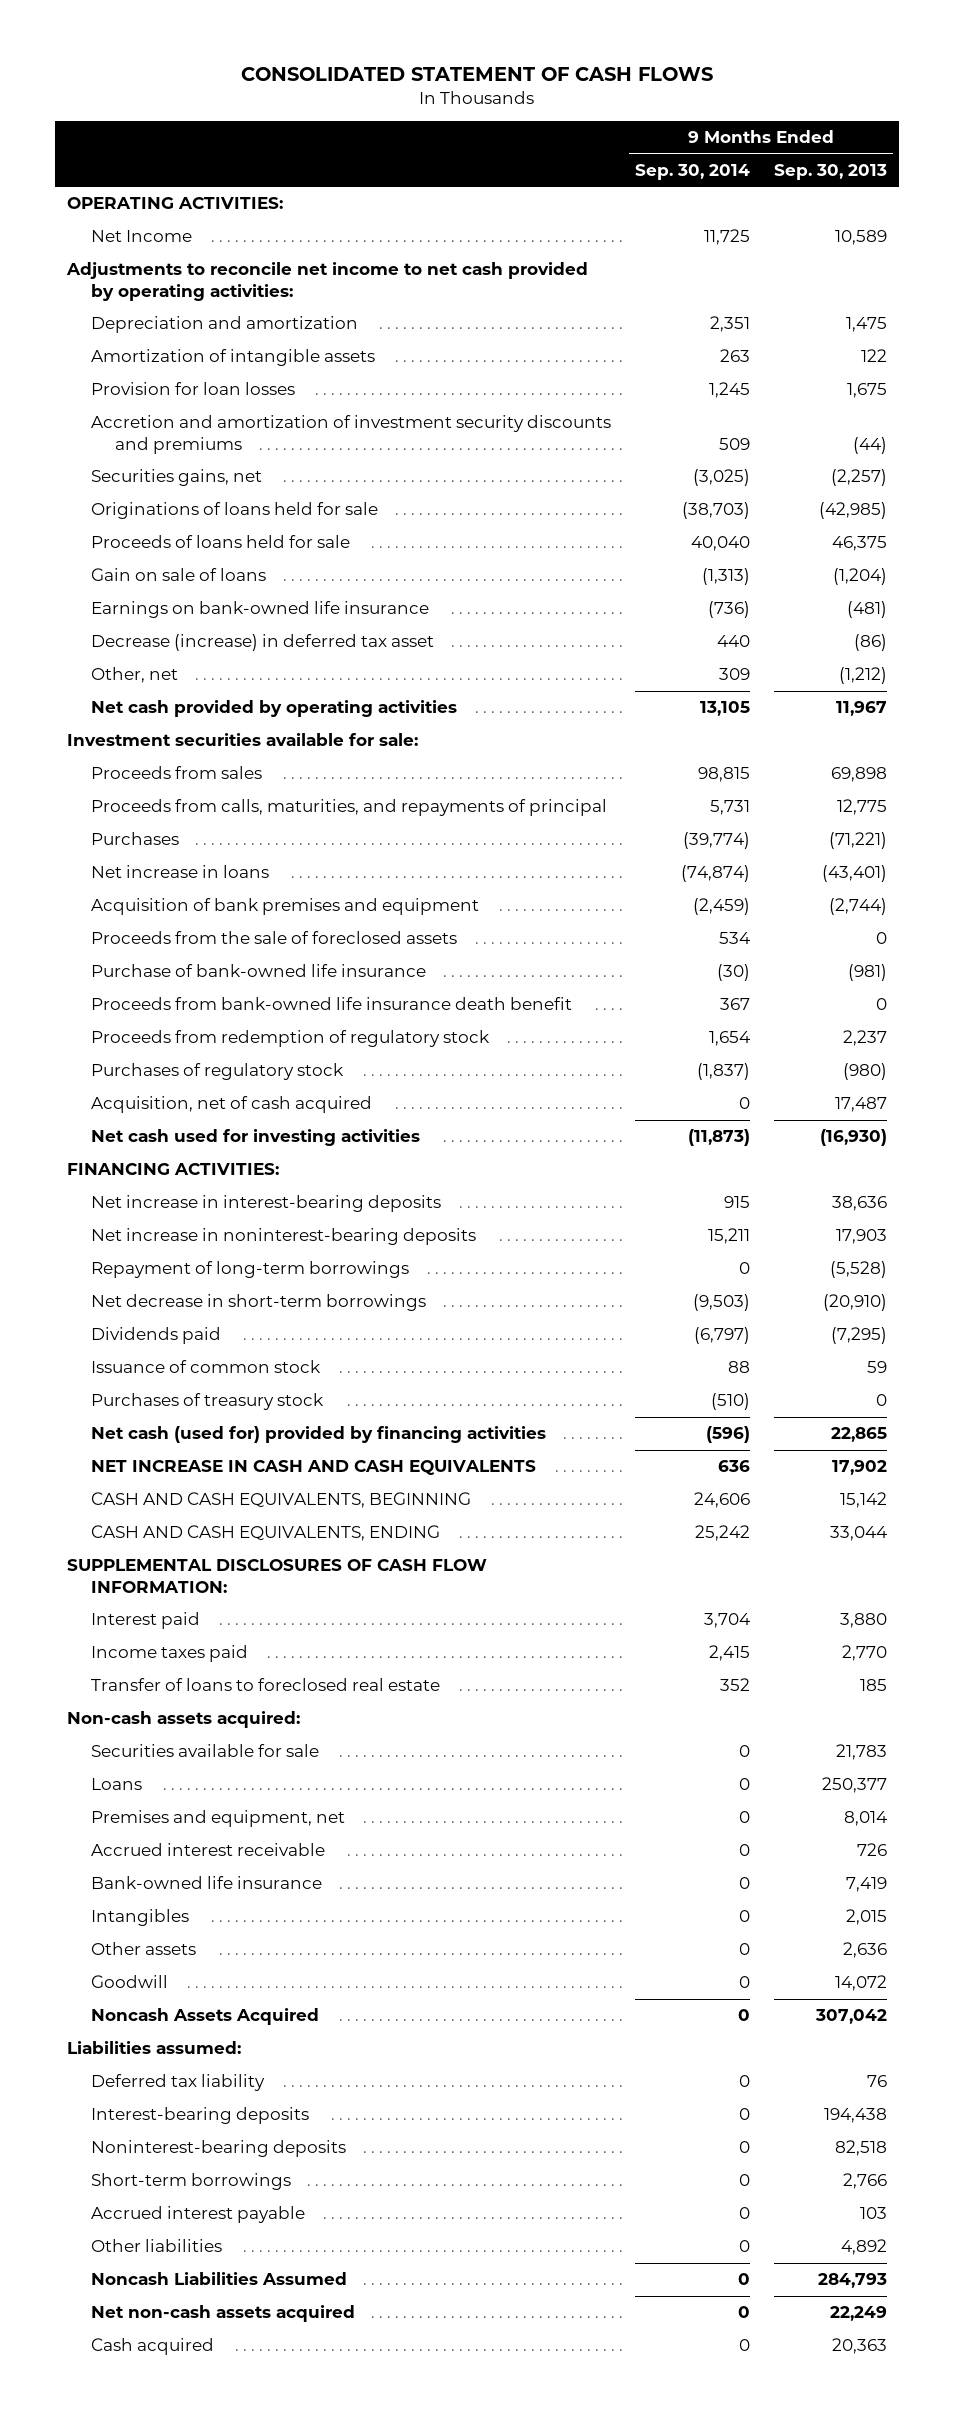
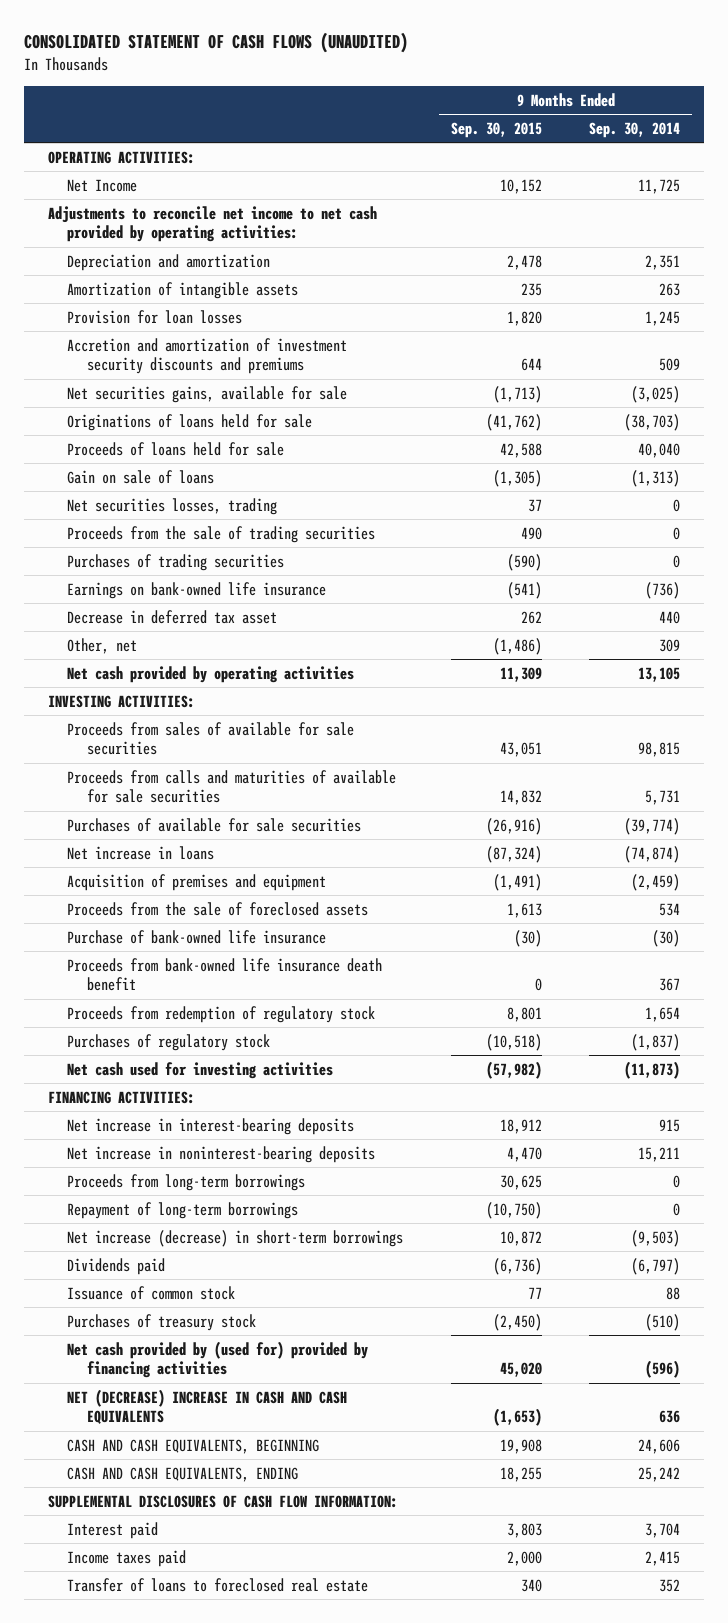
[240,66,713,81] CONSOLIDATED STATEMENT OF CASH FLOWS -> [23,32,408,54] CONSOLIDATED STATEMENT OF CASH FLOWS (UNAUDITED)
[773,163,887,180] Sep. 30, 2013 -> none
none -> [450,121,542,138] Sep. 30, 2015
[90,469,262,487] Securities gains, net -> [67,385,348,403] Net securities gains, available for sale
none -> [67,497,278,515] Net securities losses, trading
none -> [67,525,376,543] Proceeds from the sale of trading securities
none -> [67,553,285,571] Purchases of trading securities
[90,634,434,652] Decrease (increase) in deferred tax asset -> [67,609,278,624] Decrease in deferred tax asset
[66,733,418,747] Investment securities available for sale: -> none
none -> [47,694,195,708] INVESTING ACTIVITIES:
[90,766,262,780] Proceeds from sales -> [67,721,355,755] Proceeds from sales of available for sale securities
[90,799,607,817] Proceeds from calls, maturities, and repayments of principal -> [67,769,397,803] Proceeds from calls and maturities of available for sale securities
[90,832,179,846] Purchases -> [67,817,362,832] Purchases of available for sale securities
[90,898,479,916] Acquisition of bank premises and equipment -> [67,873,327,891] Acquisition of premises and equipment
[90,1096,372,1114] Acquisition, net of cash acquired -> none
none -> [67,1173,306,1191] Proceeds from long-term borrowings
[90,1294,426,1312] Net decrease in short-term borrowings -> [67,1229,404,1247] Net increase (decrease) in short-term borrowings
[90,1426,546,1444] Net cash (used for) provided by financing activities -> [67,1340,369,1378] Net cash provided by (used for) provided by financing activities
[90,1460,536,1476] NET INCREASE IN CASH AND CASH EQUIVALENTS -> [67,1388,348,1424] NET (DECREASE) INCREASE IN CASH AND CASH EQUIVALENTS
[66,1711,300,1729] Non-cash assets acquired: -> none
[90,1744,319,1758] Securities available for sale -> none
[90,1778,142,1791] Loans -> none
[90,1810,345,1828] Premises and equipment, net -> none
[90,1843,325,1857] Accrued interest receivable -> none
[90,1876,322,1890] Bank-owned life insurance -> none
[90,1909,189,1927] Intangibles -> none
[90,1942,196,1956] Other assets -> none
[90,1975,168,1989] Goodwill -> none
[90,2008,319,2026] Noncash Assets Acquired -> none
[66,2041,241,2055] Liabilities assumed: -> none
[90,2074,265,2092] Deferred tax liability -> none
[90,2107,309,2125] Interest-bearing deposits -> none
[90,2140,346,2158] Noninterest-bearing deposits -> none
[90,2173,291,2191] Short-term borrowings -> none
[90,2206,305,2224] Accrued interest payable -> none
[90,2239,222,2253] Other liabilities -> none
[90,2272,347,2286] Noncash Liabilities Assumed -> none
[90,2305,355,2323] Net non-cash assets acquired -> none
[90,2338,214,2356] Cash acquired -> none

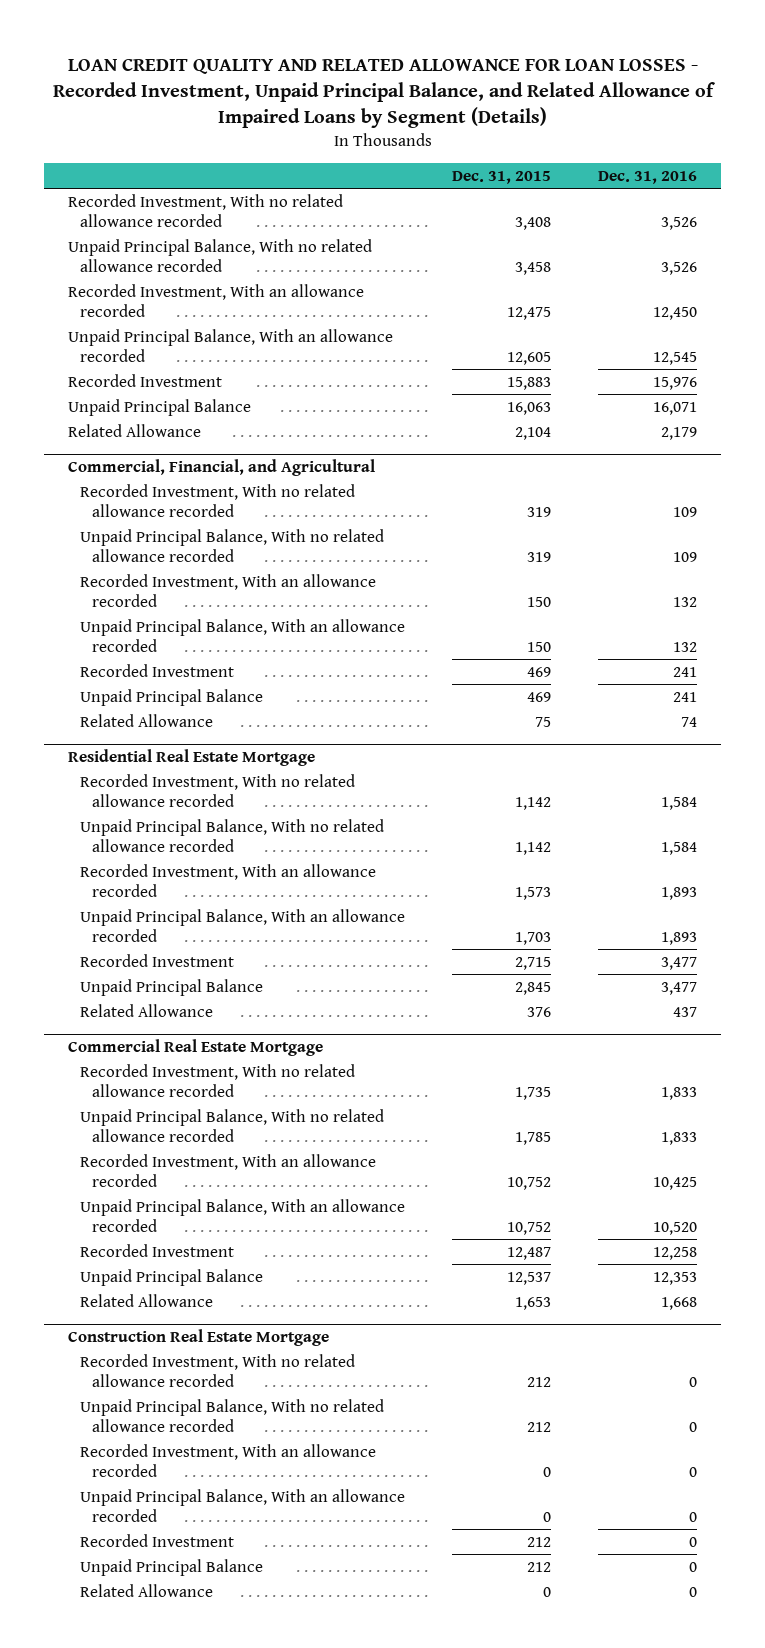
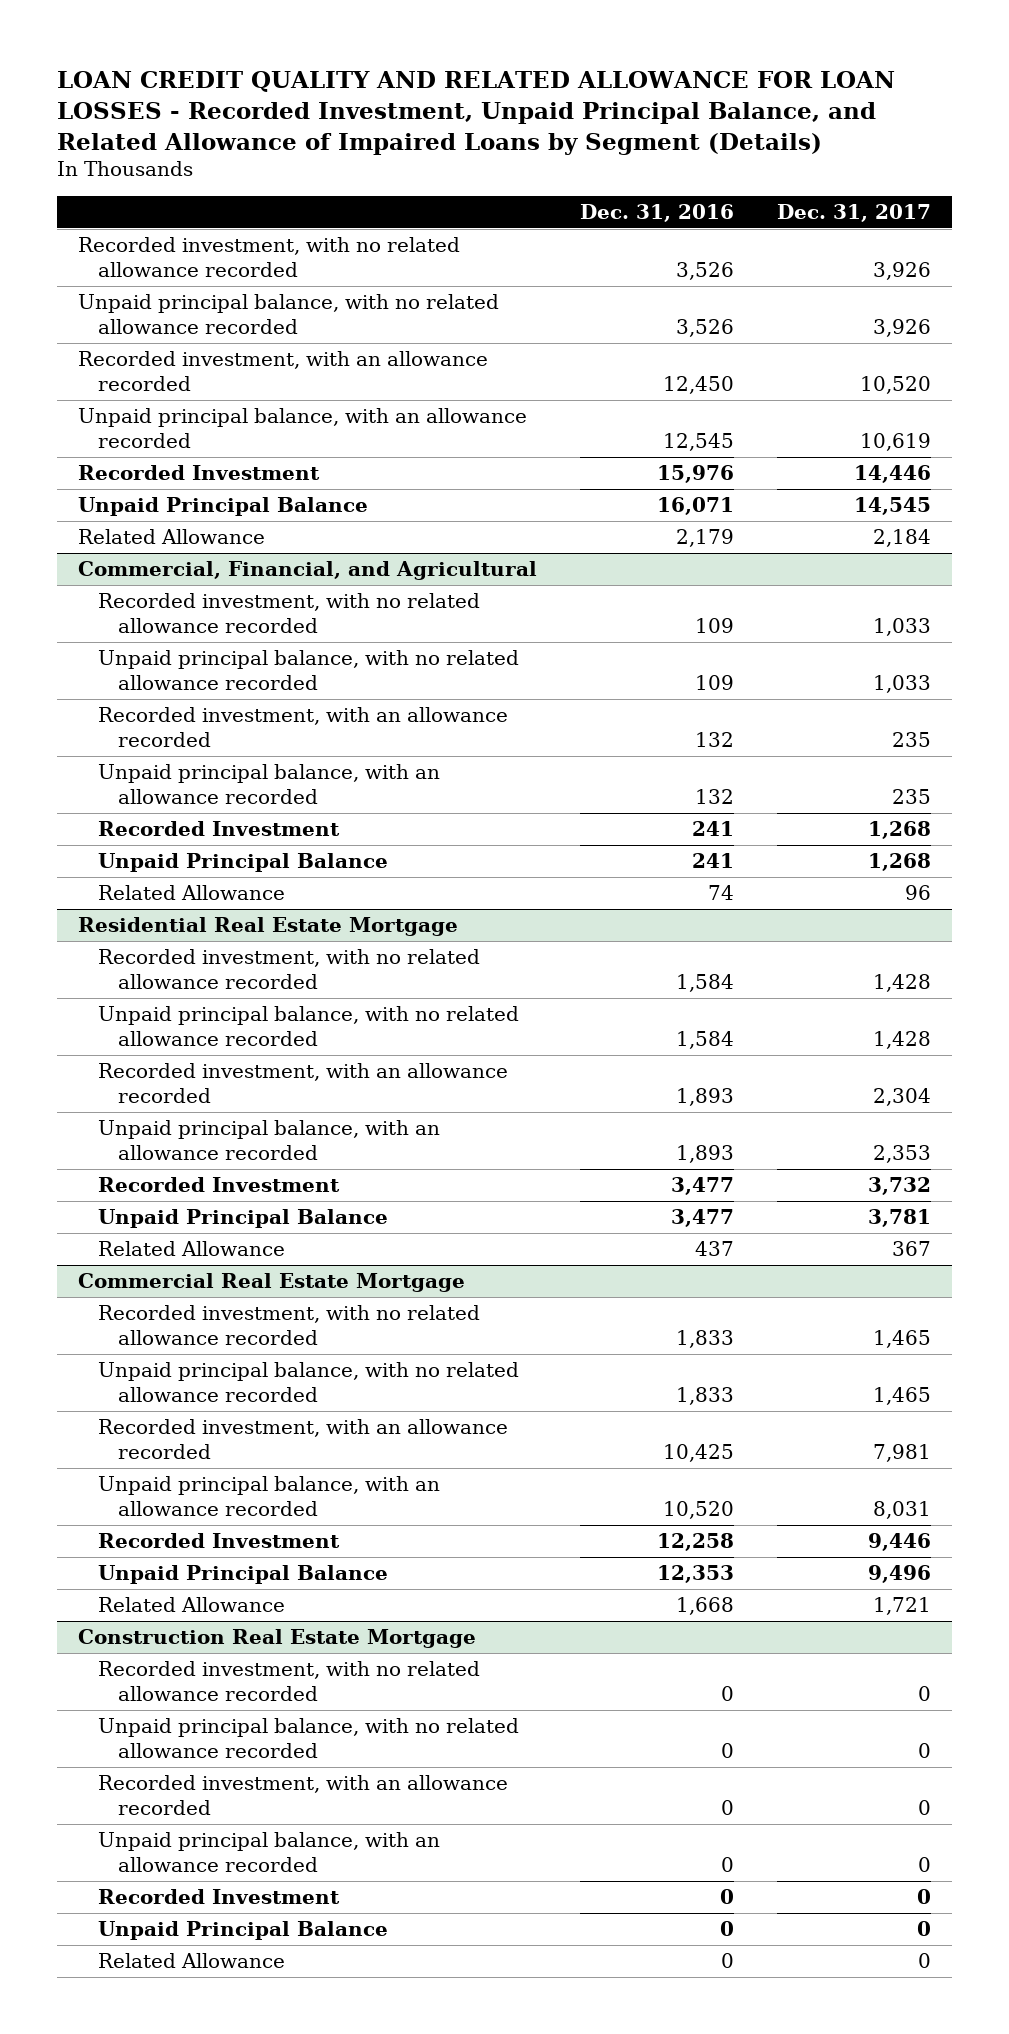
[451,170,551,184] Dec. 31, 2015 -> none
none -> [777,204,932,223] Dec. 31, 2017
[67,193,343,228] Recorded Investment, With no related allowance recorded -> [78,237,461,278] Recorded investment, with no related allowance recorded
[67,238,372,273] Unpaid Principal Balance, With no related allowance recorded -> [78,294,500,335] Unpaid principal balance, with no related allowance recorded
[67,283,364,318] Recorded Investment, With an allowance recorded -> [78,351,489,392] Recorded investment, with an allowance recorded
[67,328,393,363] Unpaid Principal Balance, With an allowance recorded -> [78,408,528,449] Unpaid principal balance, with an allowance recorded
[79,483,355,518] Recorded Investment, With no related allowance recorded -> [97,593,480,634] Recorded investment, with no related allowance recorded
[79,528,384,563] Unpaid Principal Balance, With no related allowance recorded -> [97,650,519,691] Unpaid principal balance, with no related allowance recorded
[79,573,376,608] Recorded Investment, With an allowance recorded -> [97,707,508,748] Recorded investment, with an allowance recorded
[79,618,405,653] Unpaid Principal Balance, With an allowance recorded -> [97,764,440,805] Unpaid principal balance, with an allowance recorded
[79,773,355,808] Recorded Investment, With no related allowance recorded -> [97,949,480,990] Recorded investment, with no related allowance recorded
[79,818,384,853] Unpaid Principal Balance, With no related allowance recorded -> [97,1006,519,1047] Unpaid principal balance, with no related allowance recorded
[79,863,376,898] Recorded Investment, With an allowance recorded -> [97,1063,508,1104] Recorded investment, with an allowance recorded
[79,908,405,943] Unpaid Principal Balance, With an allowance recorded -> [97,1120,440,1161] Unpaid principal balance, with an allowance recorded
[79,1063,355,1098] Recorded Investment, With no related allowance recorded -> [97,1305,480,1346] Recorded investment, with no related allowance recorded
[79,1108,384,1143] Unpaid Principal Balance, With no related allowance recorded -> [97,1362,519,1403] Unpaid principal balance, with no related allowance recorded
[79,1153,376,1188] Recorded Investment, With an allowance recorded -> [97,1419,508,1460] Recorded investment, with an allowance recorded
[79,1198,405,1233] Unpaid Principal Balance, With an allowance recorded -> [97,1476,440,1517] Unpaid principal balance, with an allowance recorded
[79,1353,355,1388] Recorded Investment, With no related allowance recorded -> [97,1661,480,1702] Recorded investment, with no related allowance recorded
[79,1398,384,1433] Unpaid Principal Balance, With no related allowance recorded -> [97,1718,519,1759] Unpaid principal balance, with no related allowance recorded
[79,1443,376,1478] Recorded Investment, With an allowance recorded -> [97,1775,508,1816] Recorded investment, with an allowance recorded
[79,1488,405,1523] Unpaid Principal Balance, With an allowance recorded -> [97,1832,440,1873] Unpaid principal balance, with an allowance recorded

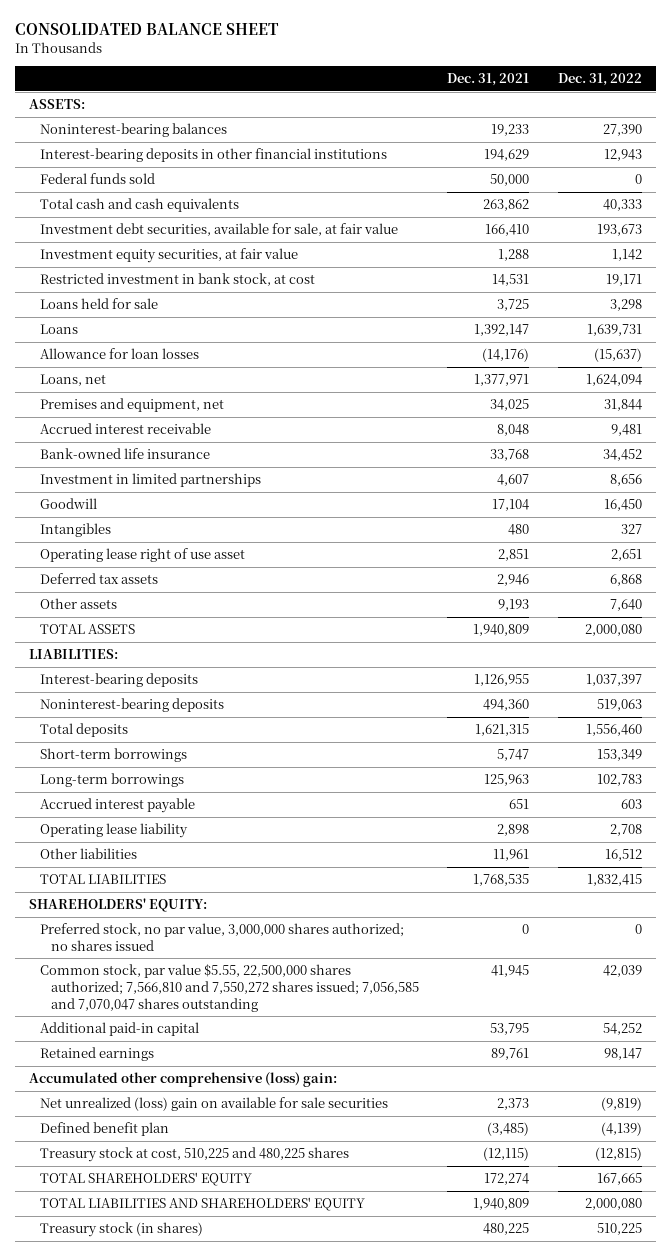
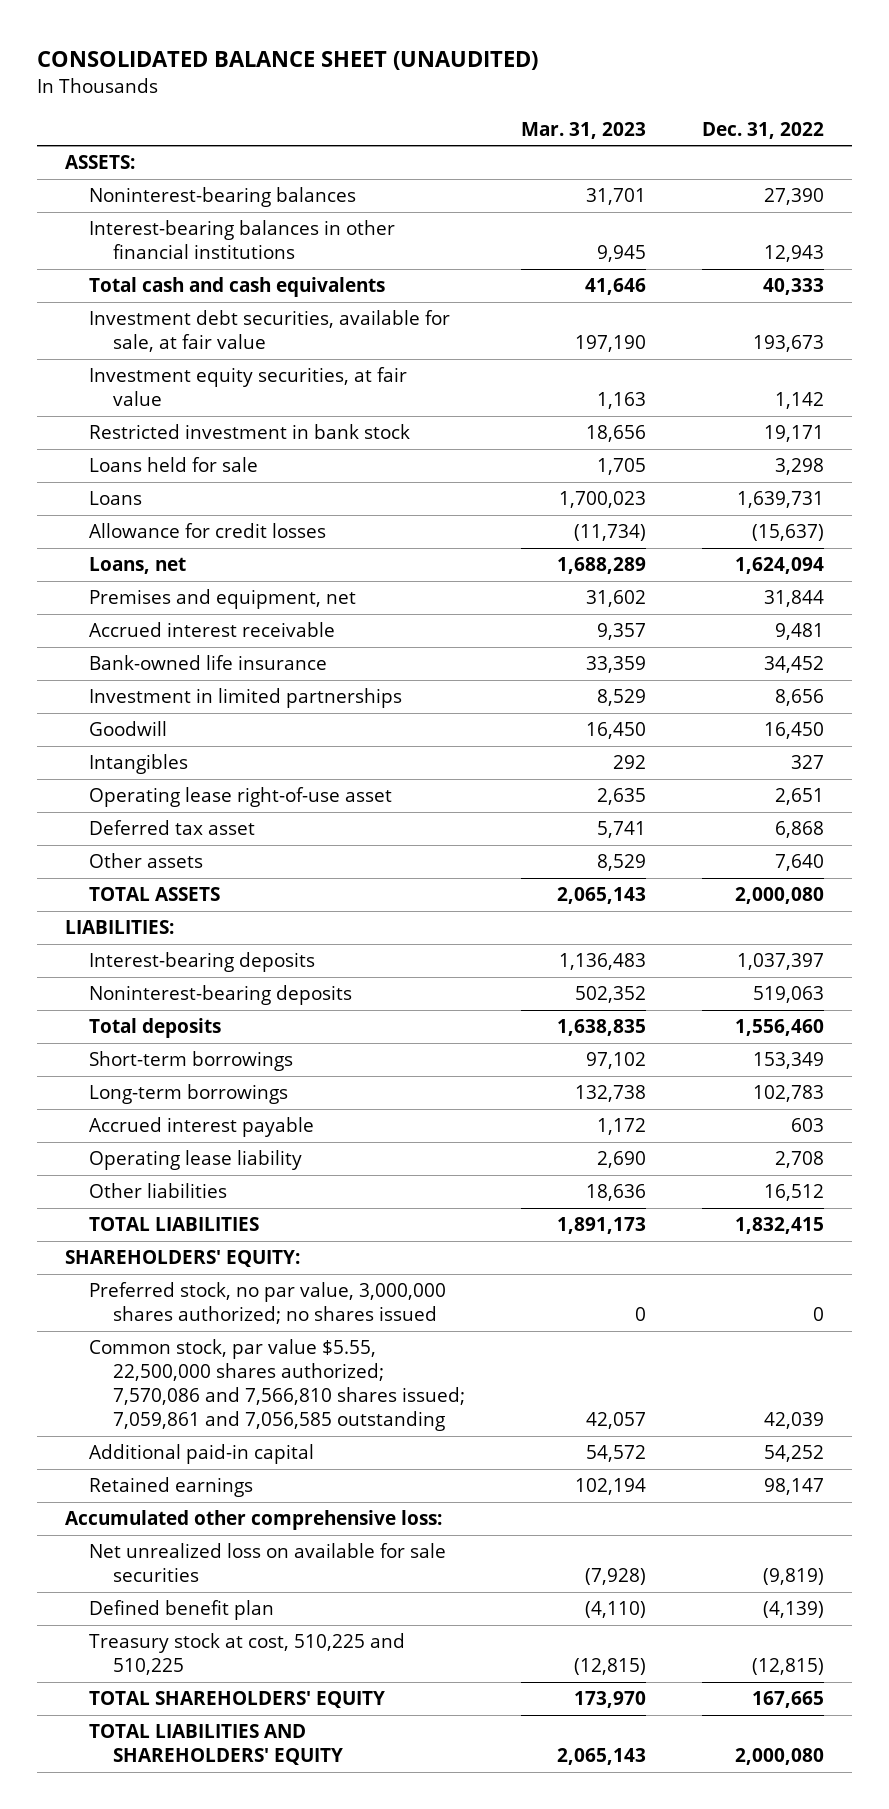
[14,23,279,36] CONSOLIDATED BALANCE SHEET -> [37,51,539,71] CONSOLIDATED BALANCE SHEET (UNAUDITED)
[447,73,530,87] Dec. 31, 2021 -> none
none -> [521,121,647,139] Mar. 31, 2023
[39,173,155,185] Federal funds sold -> none
[39,148,387,163] Interest-bearing deposits in other financial institutions -> [89,220,396,260] Interest-bearing balances in other financial institutions
[39,273,315,287] Restricted investment in bank stock, at cost -> [89,424,411,440] Restricted investment in bank stock
[39,348,199,360] Allowance for loan losses -> [89,523,327,539] Allowance for credit losses
[39,548,245,563] Operating lease right of use asset -> [89,787,393,808] Operating lease right-of-use asset
[39,573,158,585] Deferred tax assets -> [89,820,256,836] Deferred tax asset
[39,964,419,1012] Common stock, par value $5.55, 22,500,000 shares authorized; 7,566,810 and 7,550,272 shares issued; 7,056,585 and 7,070,047 shares outstanding -> [89,1339,466,1431] Common stock, par value $5.55, 22,500,000 shares authorized; 7,570,086 and 7,566,810 shares issued; 7,059,861 and 7,056,585 outstanding
[28,1072,337,1088] Accumulated other comprehensive (loss) gain: -> [65,1510,443,1531] Accumulated other comprehensive loss:
[39,1097,388,1112] Net unrealized (loss) gain on available for sale securities -> [89,1543,447,1583] Net unrealized loss on available for sale securities
[39,1147,349,1163] Treasury stock at cost, 510,225 and 480,225 shares -> [89,1633,406,1676] Treasury stock at cost, 510,225 and 510,225
[39,1222,203,1238] Treasury stock (in shares) -> none

